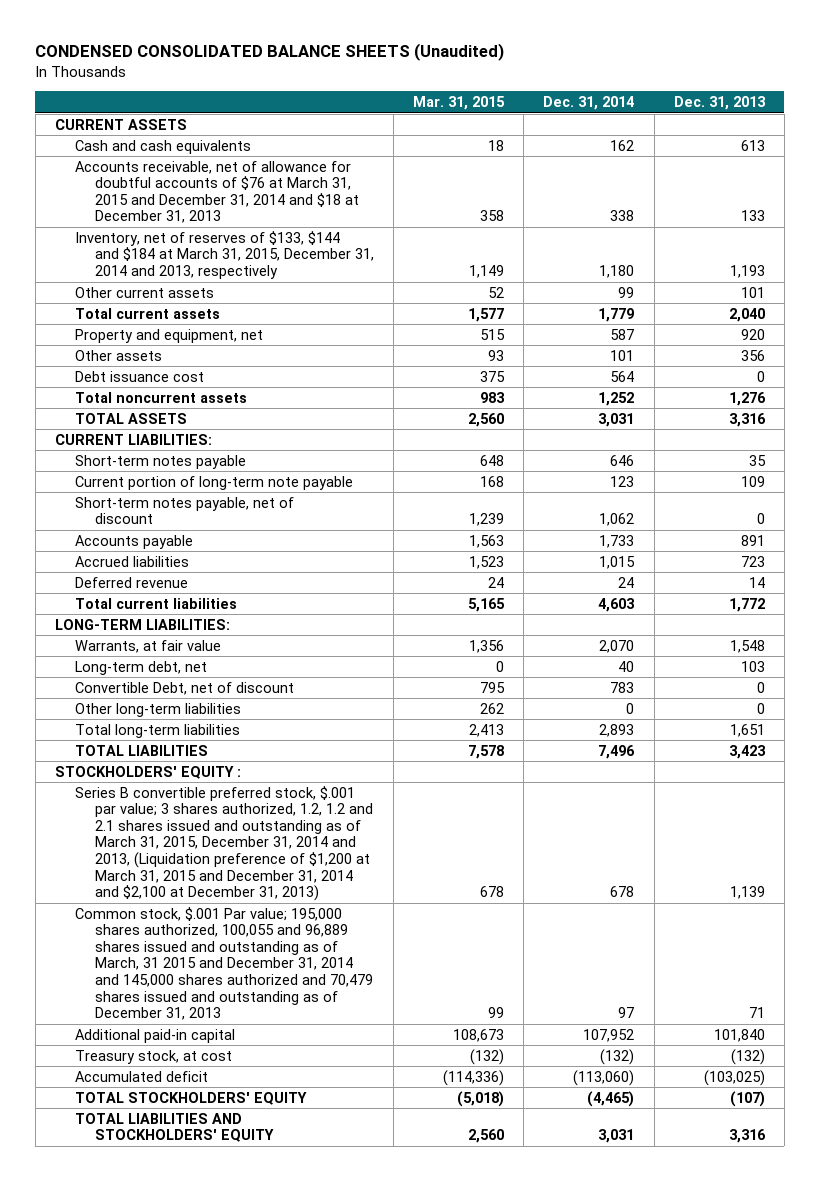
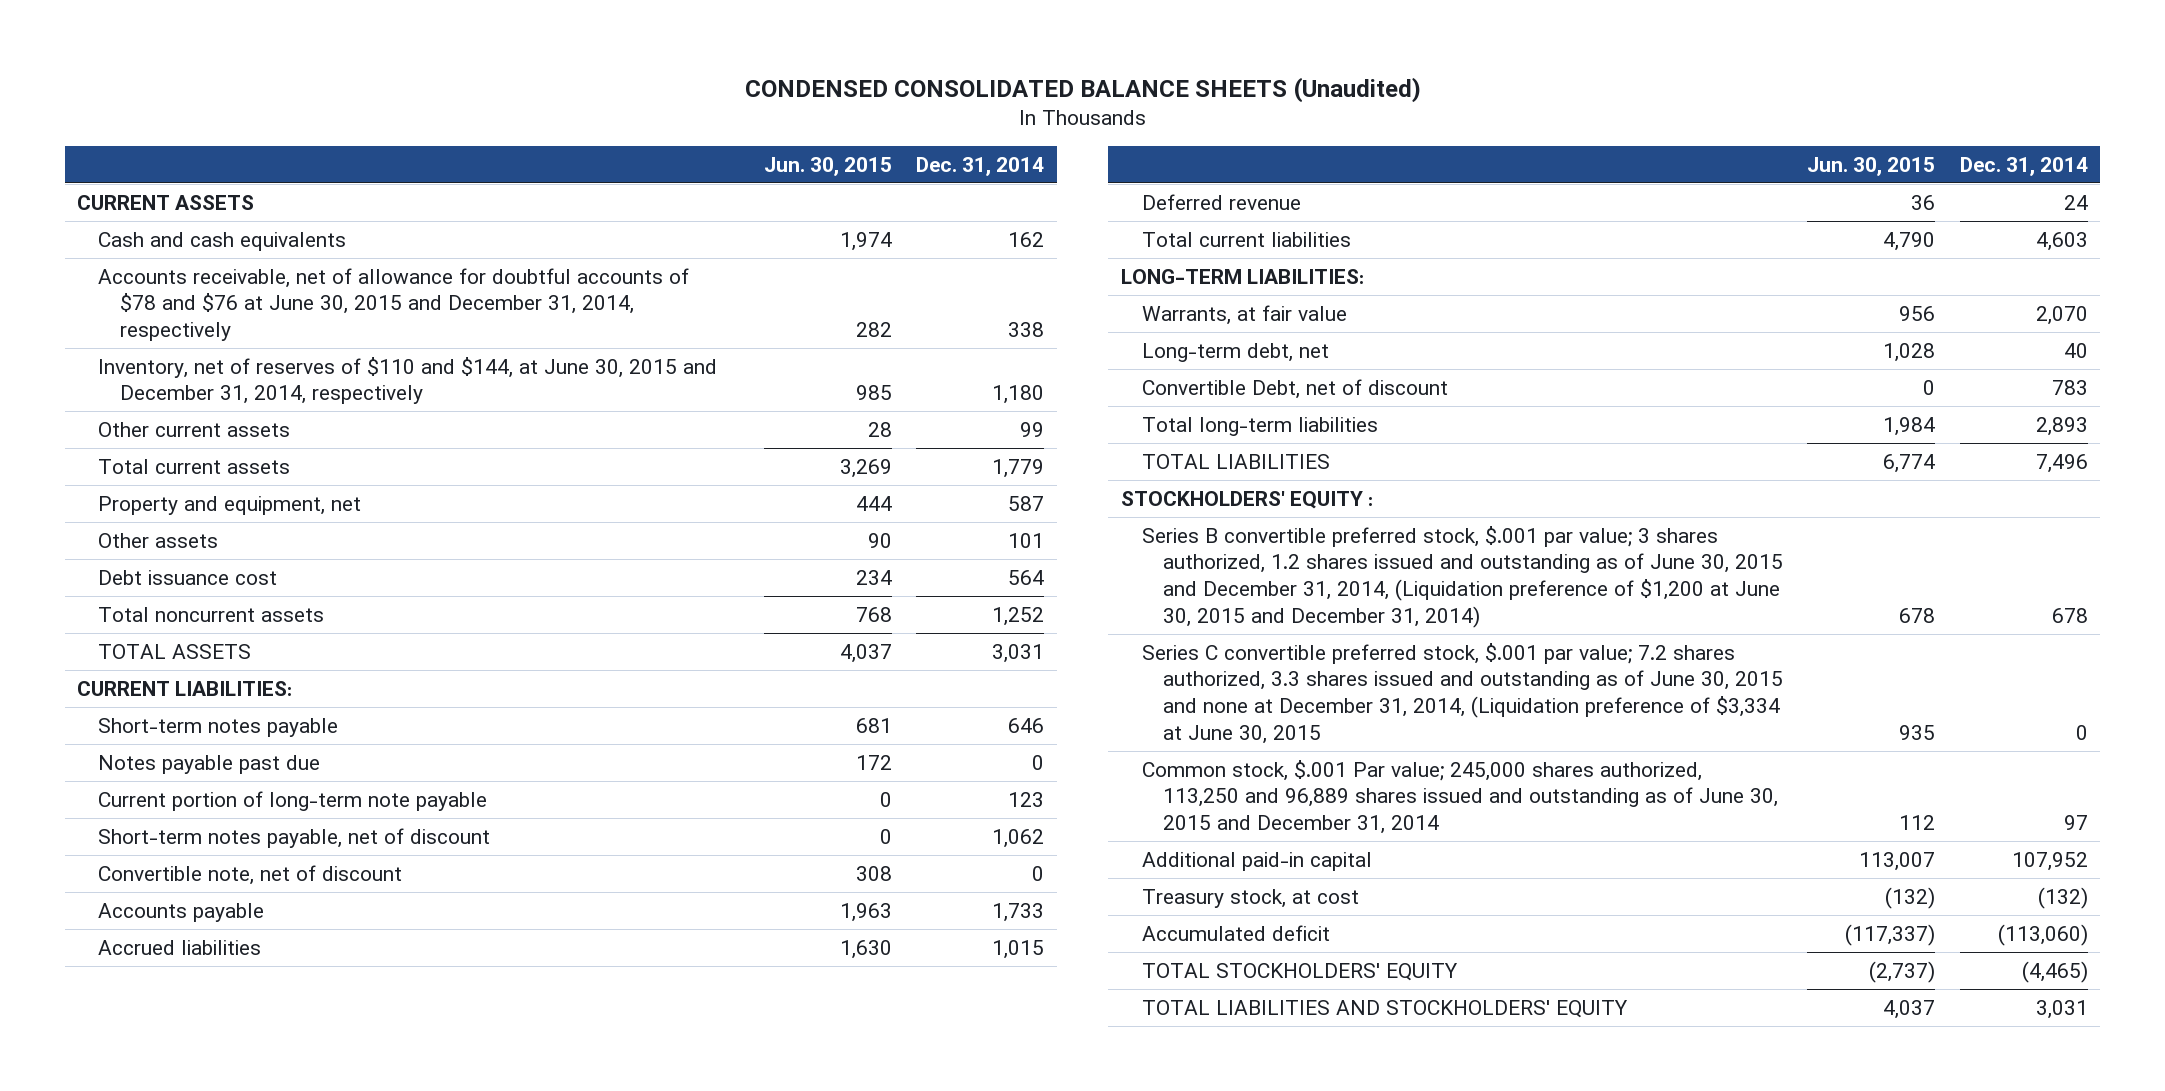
[413,95,506,110] Mar. 31, 2015 -> none
[673,95,766,110] Dec. 31, 2013 -> none
none -> [763,156,892,176] Jun. 30, 2015
[74,160,359,224] Accounts receivable, net of allowance for doubtful accounts of $76 at March 31, 2015 and December 31, 2014 and $18 at December 31, 2013 -> [98,267,690,342] Accounts receivable, net of allowance for doubtful accounts of $78 and $76 at June 30, 2015 and December 31, 2014, respectively
[74,230,374,279] Inventory, net of reserves of $133, $144 and $184 at March 31, 2015, December 31, 2014 and 2013, respectively -> [98,356,718,405] Inventory, net of reserves of $110 and $144, at June 30, 2015 and December 31, 2014, respectively
none -> [98,754,321,774] Notes payable past due
none -> [98,864,403,885] Convertible note, net of discount
[74,702,241,717] Other long-term liabilities -> none
[74,785,373,902] Series B convertible preferred stock, $.001 par value; 3 shares authorized, 1.2, 1.2 and 2.1 shares issued and outstanding as of March 31, 2015, December 31, 2014 and 2013, (Liquidation preference of $1,200 at March 31, 2015 and December 31, 2014 and $2,100 at December 31, 2013) -> [1141,525,1784,628] Series B convertible preferred stock, $.001 par value; 3 shares authorized, 1.2 shares issued and outstanding as of June 30, 2015 and December 31, 2014, (Liquidation preference of $1,200 at June 30, 2015 and December 31, 2014)
none -> [1141,642,1784,744] Series C convertible preferred stock, $.001 par value; 7.2 shares authorized, 3.3 shares issued and outstanding as of June 30, 2015 and none at December 31, 2014, (Liquidation preference of $3,334 at June 30, 2015
[74,906,373,1021] Common stock, $.001 Par value; 195,000 shares authorized, 100,055 and 96,889 shares issued and outstanding as of March, 31 2015 and December 31, 2014 and 145,000 shares authorized and 70,479 shares issued and outstanding as of December 31, 2013 -> [1141,759,1779,835] Common stock, $.001 Par value; 245,000 shares authorized, 113,250 and 96,889 shares issued and outstanding as of June 30, 2015 and December 31, 2014

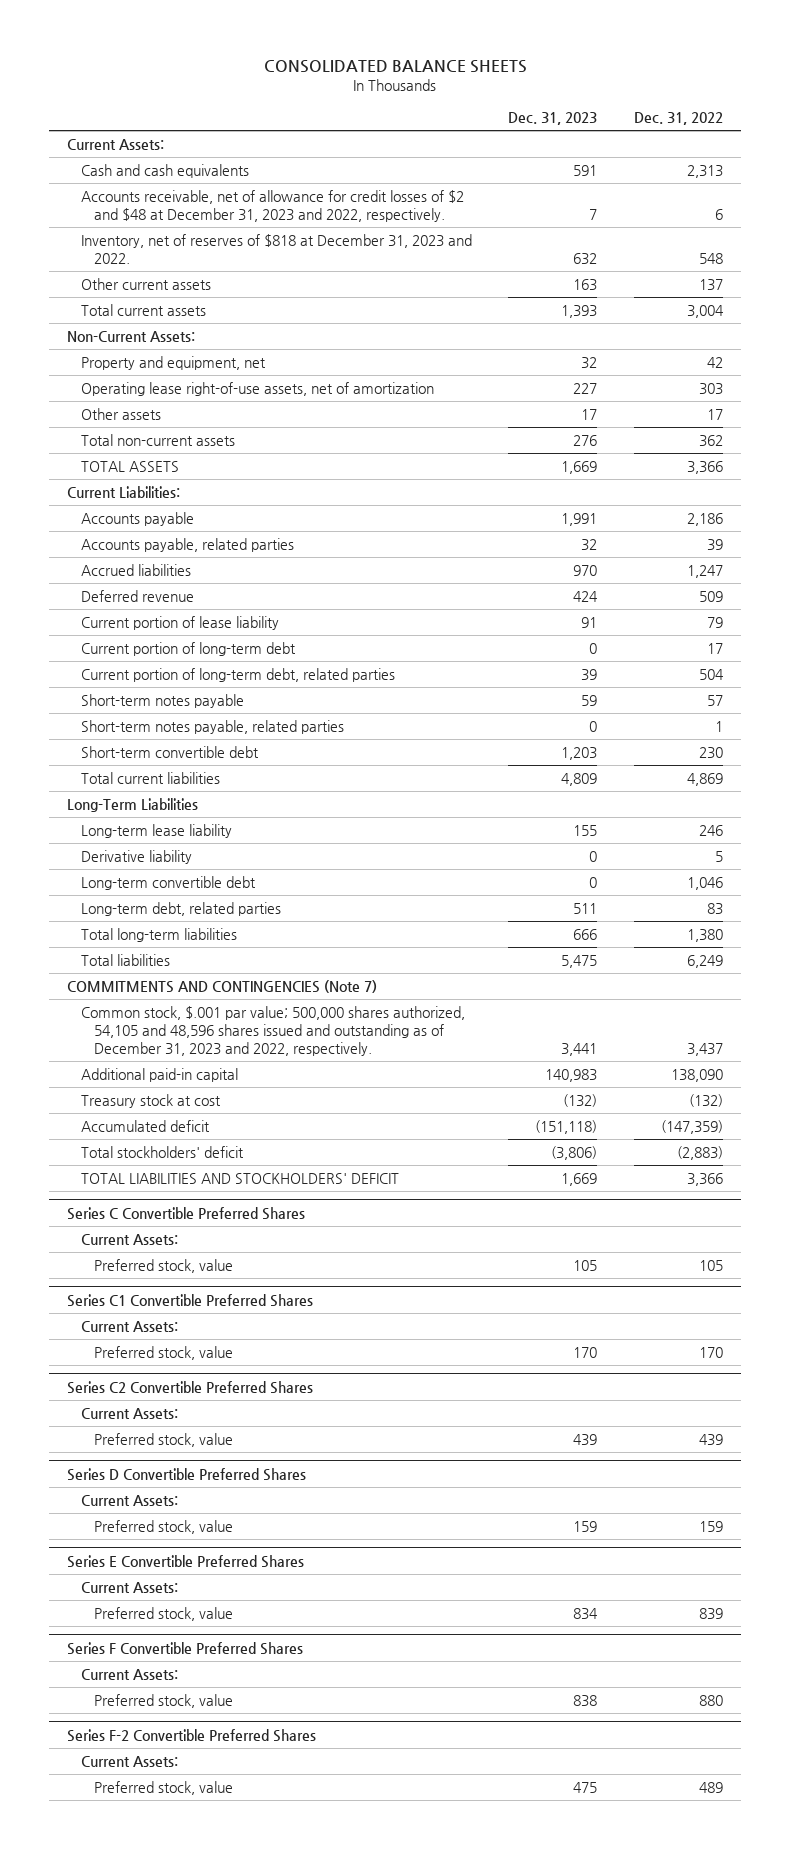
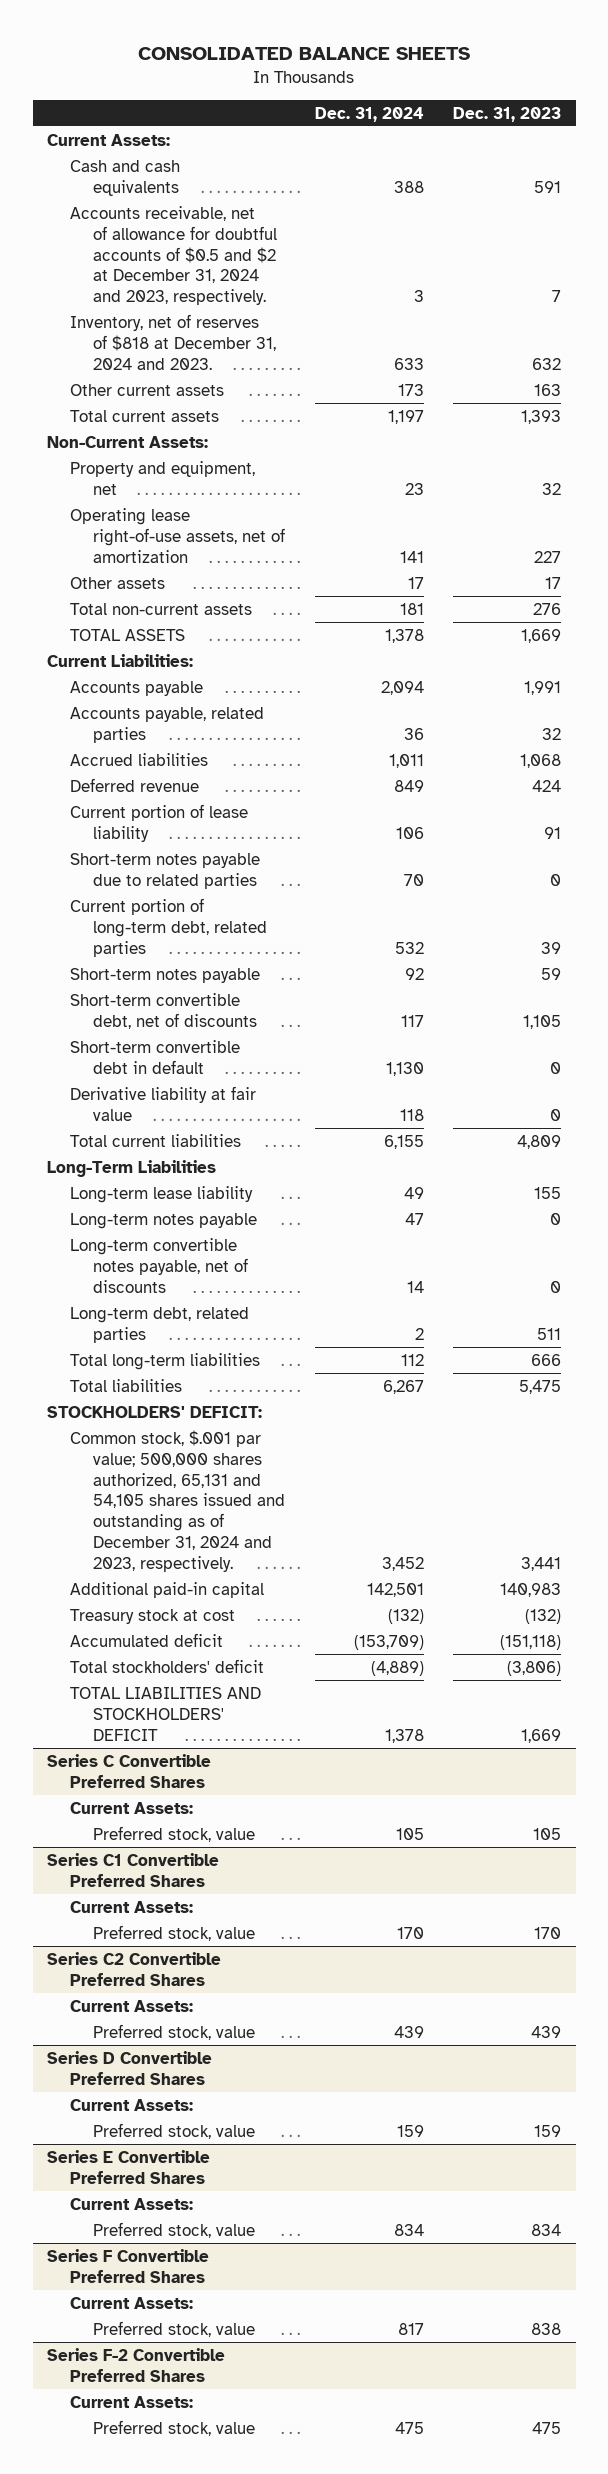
[633,112,723,126] Dec. 31, 2022 -> none
none -> [314,106,424,122] Dec. 31, 2024
[80,190,464,222] Accounts receivable, net of allowance for credit losses of $2 and $48 at December 31, 2023 and 2022, respectively. -> [70,205,278,306] Accounts receivable, net of allowance for doubtful accounts of $0.5 and $2 at December 31, 2024 and 2023, respectively.
[80,234,472,264] Inventory, net of reserves of $818 at December 31, 2023 and 2022. -> [70,313,277,370] Inventory, net of reserves of $818 at December 31, 2024 and 2023.
[573,565,598,577] 970 -> [519,753,561,768] 1,068
[80,642,296,657] Current portion of long-term debt -> none
none -> [70,852,261,889] Short-term notes payable due to related parties
[80,720,344,735] Short-term notes payable, related parties -> none
none -> [70,992,258,1029] Short-term convertible debt, net of discounts
[80,746,259,759] Short-term convertible debt -> [70,1039,241,1074] Short-term convertible debt in default
[561,747,598,761] 1,203 -> [549,1061,561,1074] 0
none -> [70,1085,257,1121] Derivative liability at fair value
[80,850,192,865] Derivative liability -> none
none -> [70,1212,258,1229] Long-term notes payable
[80,876,256,891] Long-term convertible debt -> [70,1237,249,1293] Long-term convertible notes payable, net of discounts
[67,980,378,994] COMMITMENTS AND CONTINGENCIES (Note 7) -> none
none -> [47,1405,263,1418] STOCKHOLDERS' DEFICIT:
[80,1006,465,1056] Common stock, $.001 par value; 500,000 shares authorized, 54,105 and 48,596 shares issued and outstanding as of December 31, 2023 and 2022, respectively. -> [70,1429,286,1572] Common stock, $.001 par value; 500,000 shares authorized, 65,131 and 54,105 shares issued and outstanding as of December 31, 2024 and 2023, respectively.

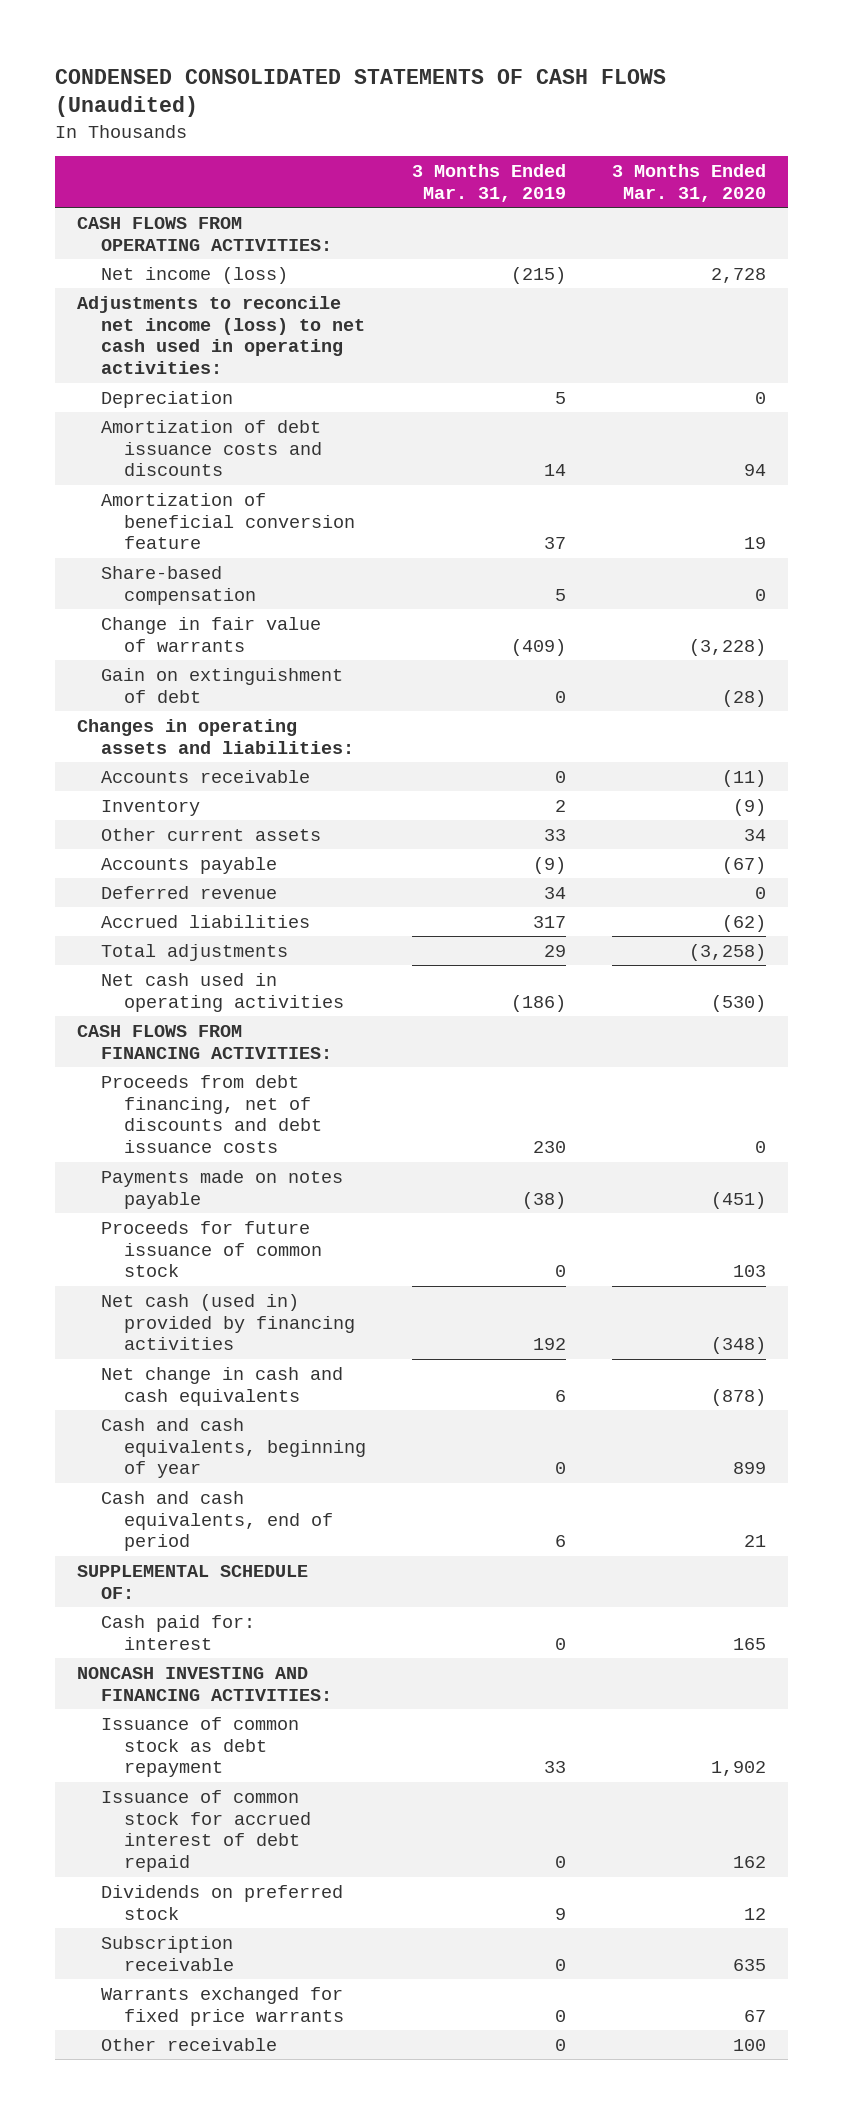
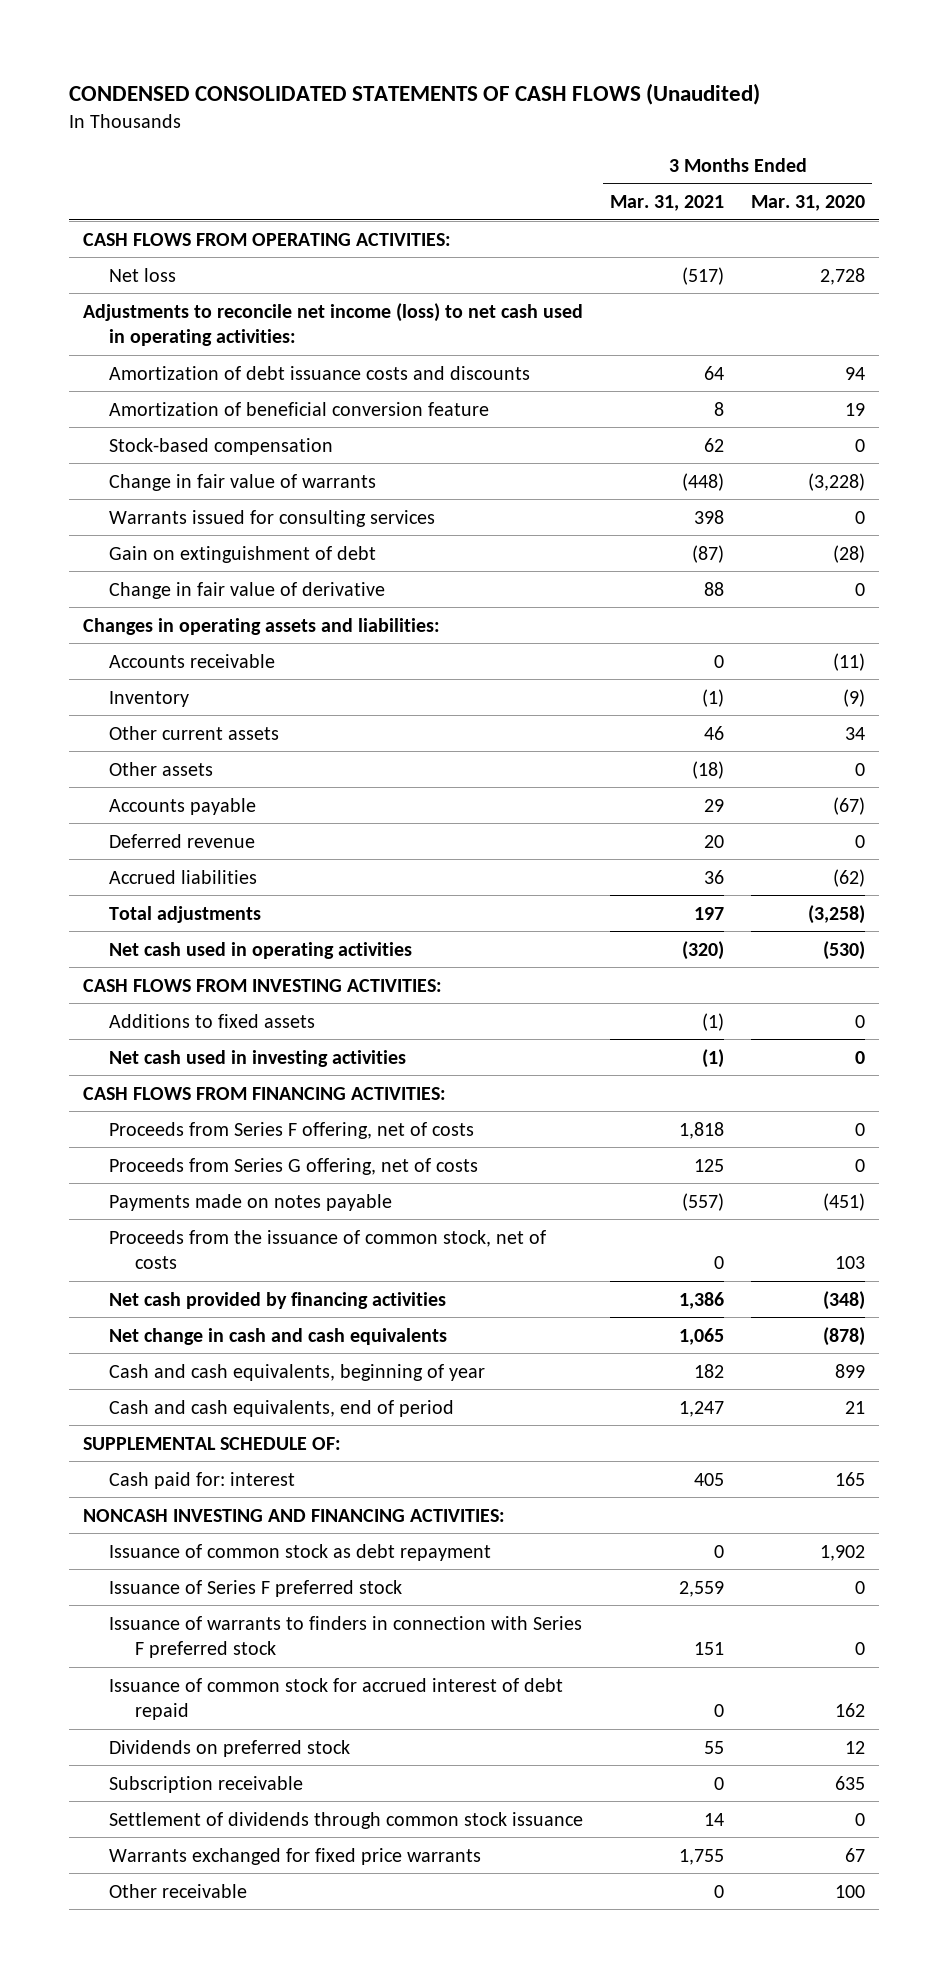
[411,163,566,202] 3 Months Ended Mar. 31, 2019 -> none
none -> [610,195,725,212] Mar. 31, 2021
[100,266,288,284] Net income (loss) -> [108,267,176,282] Net loss
[100,390,233,408] Depreciation -> none
[100,565,257,605] Share-based compensation -> [108,437,333,455] Stock-based compensation
none -> [108,509,435,527] Warrants issued for consulting services
none -> [108,581,385,599] Change in fair value of derivative
none -> [108,761,213,776] Other assets
none -> [83,978,443,992] CASH FLOWS FROM INVESTING ACTIVITIES:
none -> [108,1013,315,1028] Additions to fixed assets
none -> [108,1049,406,1067] Net cash used in investing activities
[100,1074,323,1154] Proceeds from debt financing, net of discounts and debt issuance costs -> none
none -> [108,1121,474,1139] Proceeds from Series F offering, net of costs
none -> [108,1157,478,1175] Proceeds from Series G offering, net of costs
[100,1220,323,1278] Proceeds for future issuance of common stock -> [108,1229,546,1270] Proceeds from the issuance of common stock, net of costs
[100,1293,356,1351] Net cash (used in) provided by financing activities -> [108,1291,446,1309] Net cash provided by financing activities
none -> [108,1579,402,1597] Issuance of Series F preferred stock
none -> [108,1615,582,1659] Issuance of warrants to finders in connection with Series F preferred stock
none -> [108,1811,583,1829] Settlement of dividends through common stock issuance

